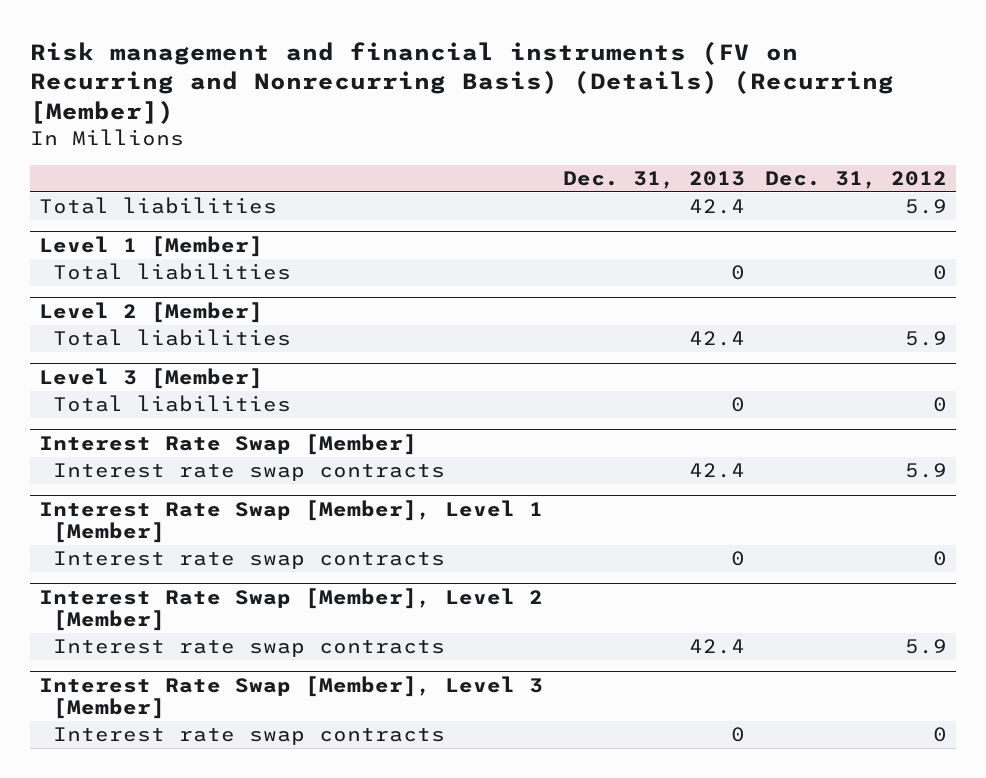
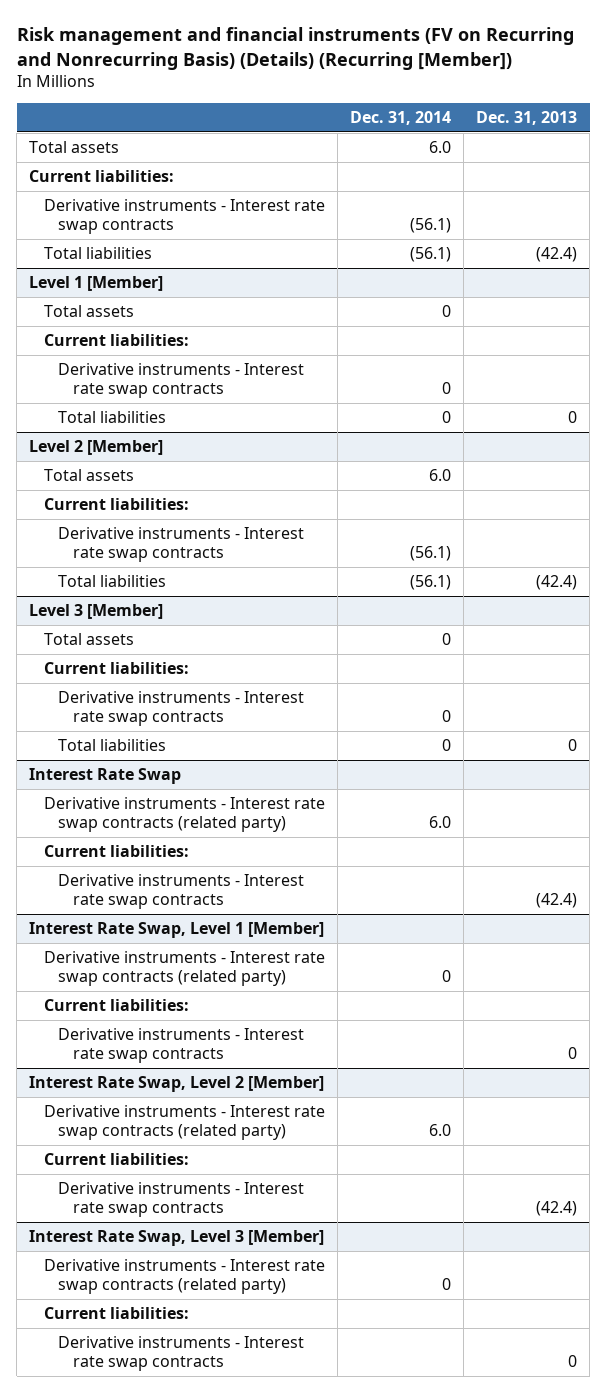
[764,171,947,190] Dec. 31, 2012 -> none
none -> [349,111,451,126] Dec. 31, 2014
none -> [29,141,120,154] Total assets
none -> [29,170,175,183] Current liabilities:
none -> [43,199,325,234] Derivative instruments - Interest rate swap contracts
[689,199,746,215] 42.4 -> [536,247,578,263] (42.4)
none -> [43,305,134,318] Total assets
none -> [43,334,189,347] Current liabilities:
none -> [58,363,305,398] Derivative instruments - Interest rate swap contracts
none -> [43,469,134,482] Total assets
none -> [43,498,189,511] Current liabilities:
none -> [58,527,305,562] Derivative instruments - Interest rate swap contracts
[689,331,746,347] 42.4 -> [536,575,578,591] (42.4)
none -> [43,633,134,646] Total assets
none -> [43,662,189,675] Current liabilities:
none -> [58,691,305,726] Derivative instruments - Interest rate swap contracts
[39,433,418,455] Interest Rate Swap [Member] -> [29,768,182,785] Interest Rate Swap
none -> [43,797,325,832] Derivative instruments - Interest rate swap contracts (related party)
none -> [43,845,189,858] Current liabilities:
[52,463,445,482] Interest rate swap contracts -> [58,874,305,909] Derivative instruments - Interest rate swap contracts
[689,463,746,479] 42.4 -> [536,892,578,908] (42.4)
[39,499,544,543] Interest Rate Swap [Member], Level 1 [Member] -> [29,922,325,939] Interest Rate Swap, Level 1 [Member]
none -> [43,951,325,986] Derivative instruments - Interest rate swap contracts (related party)
none -> [43,999,189,1012] Current liabilities:
[52,551,445,570] Interest rate swap contracts -> [58,1028,305,1063] Derivative instruments - Interest rate swap contracts
[39,587,544,631] Interest Rate Swap [Member], Level 2 [Member] -> [29,1076,325,1093] Interest Rate Swap, Level 2 [Member]
none -> [43,1105,325,1140] Derivative instruments - Interest rate swap contracts (related party)
none -> [43,1153,189,1166] Current liabilities:
[52,639,445,658] Interest rate swap contracts -> [58,1182,305,1217] Derivative instruments - Interest rate swap contracts
[689,639,746,655] 42.4 -> [536,1200,578,1216] (42.4)
[39,675,544,719] Interest Rate Swap [Member], Level 3 [Member] -> [29,1230,325,1247] Interest Rate Swap, Level 3 [Member]
none -> [43,1259,325,1294] Derivative instruments - Interest rate swap contracts (related party)
none -> [43,1307,189,1320] Current liabilities:
[52,727,445,746] Interest rate swap contracts -> [58,1336,305,1371] Derivative instruments - Interest rate swap contracts

